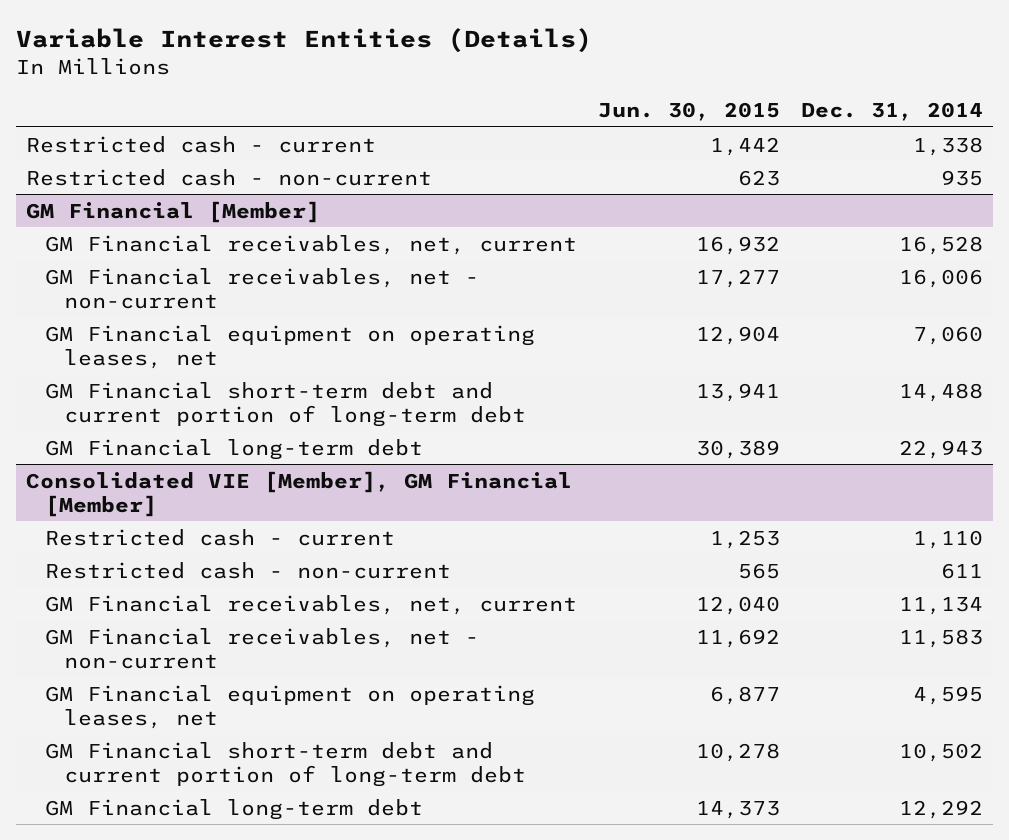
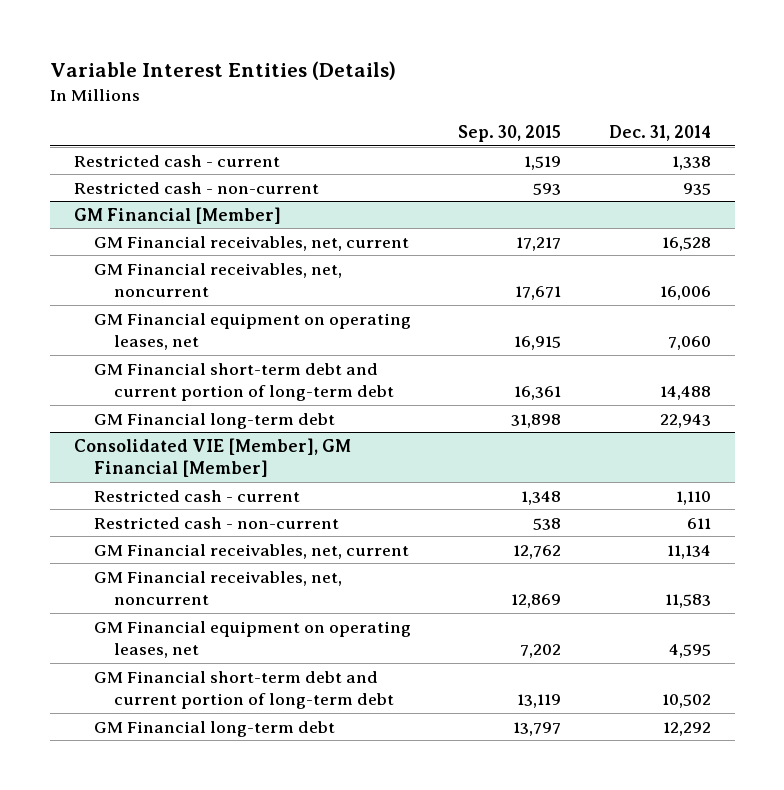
[598,101,781,121] Jun. 30, 2015 -> none
none -> [458,125,562,143] Sep. 30, 2015
[45,267,480,309] GM Financial receivables, net - non-current -> [93,262,342,298] GM Financial receivables, net, noncurrent
[45,627,480,669] GM Financial receivables, net - non-current -> [93,570,342,606] GM Financial receivables, net, noncurrent

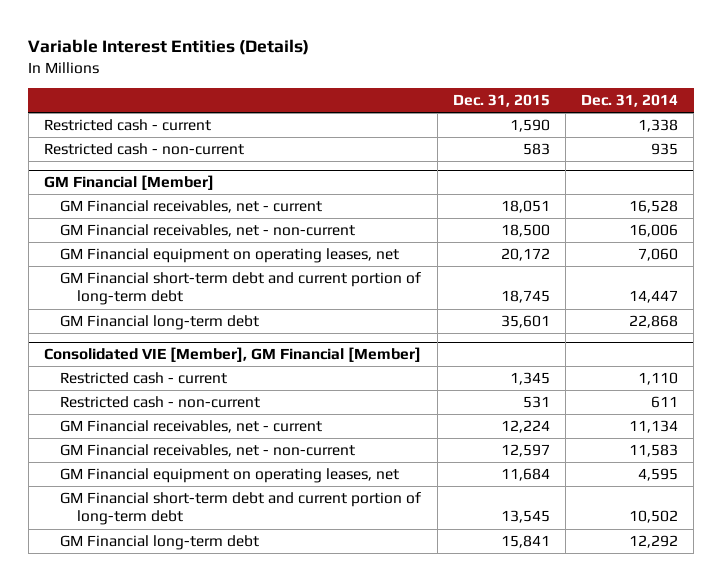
[458,125,562,143] Sep. 30, 2015 -> none
none -> [452,94,550,108] Dec. 31, 2015
[93,235,409,251] GM Financial receivables, net, current -> [60,200,323,214] GM Financial receivables, net - current
[93,262,342,298] GM Financial receivables, net, noncurrent -> [60,224,356,238] GM Financial receivables, net - non-current
[659,386,711,401] 14,488 -> [629,290,679,304] 14,447
[659,413,711,428] 22,943 -> [629,315,679,329] 22,868
[93,543,409,559] GM Financial receivables, net, current -> [60,420,323,434] GM Financial receivables, net - current
[93,570,342,606] GM Financial receivables, net, noncurrent -> [60,444,356,458] GM Financial receivables, net - non-current

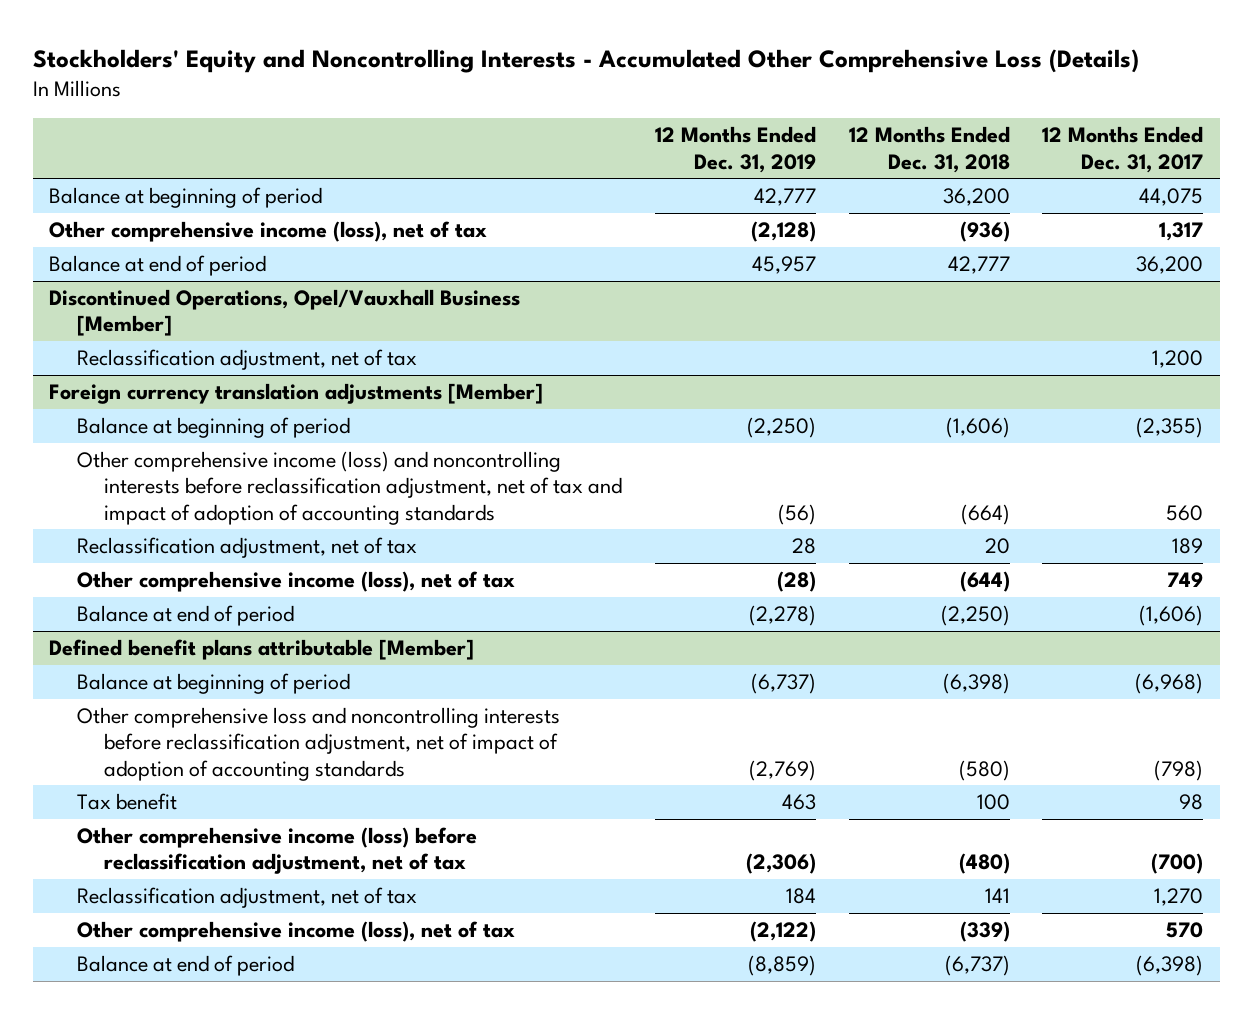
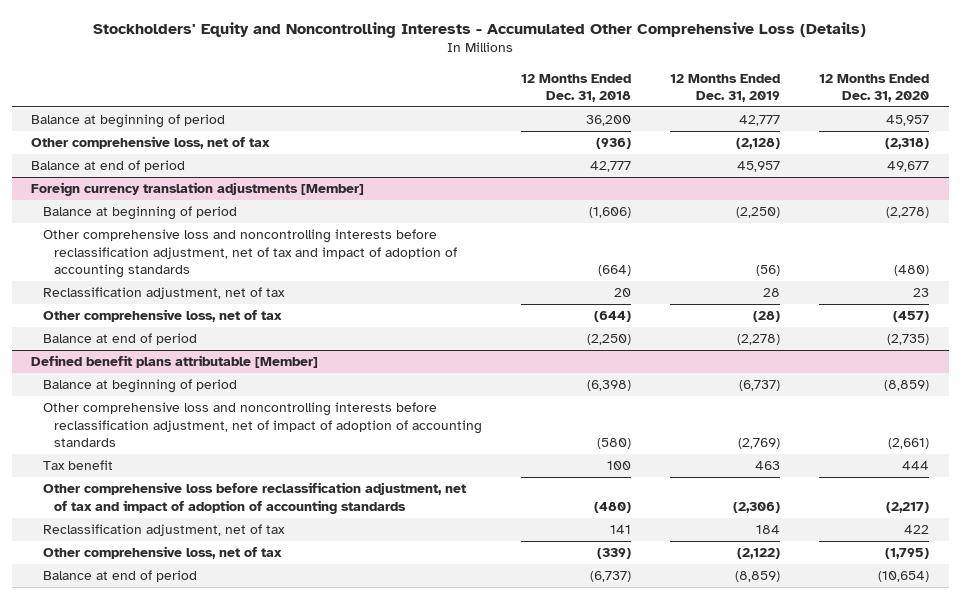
[1042,126,1204,173] 12 Months Ended Dec. 31, 2017 -> none
none -> [819,73,930,103] 12 Months Ended Dec. 31, 2020
[49,221,488,243] Other comprehensive income (loss), net of tax -> [31,136,271,150] Other comprehensive loss, net of tax
[49,289,521,337] Discontinued Operations, Opel/Vauxhall Business [Member] -> none
[76,349,417,371] Reclassification adjustment, net of tax -> none
[76,451,623,525] Other comprehensive income (loss) and noncontrolling interests before reclassification adjustment, net of tax and impact of adoption of accounting standards -> [42,229,458,279] Other comprehensive loss and noncontrolling interests before reclassification adjustment, net of tax and impact of adoption of accounting standards
[76,571,515,593] Other comprehensive income (loss), net of tax -> [42,309,282,323] Other comprehensive loss, net of tax
[76,827,477,875] Other comprehensive income (loss) before reclassification adjustment, net of tax -> [42,482,466,514] Other comprehensive loss before reclassification adjustment, net of tax and impact of adoption of accounting standards
[76,921,515,943] Other comprehensive income (loss), net of tax -> [42,546,282,560] Other comprehensive loss, net of tax

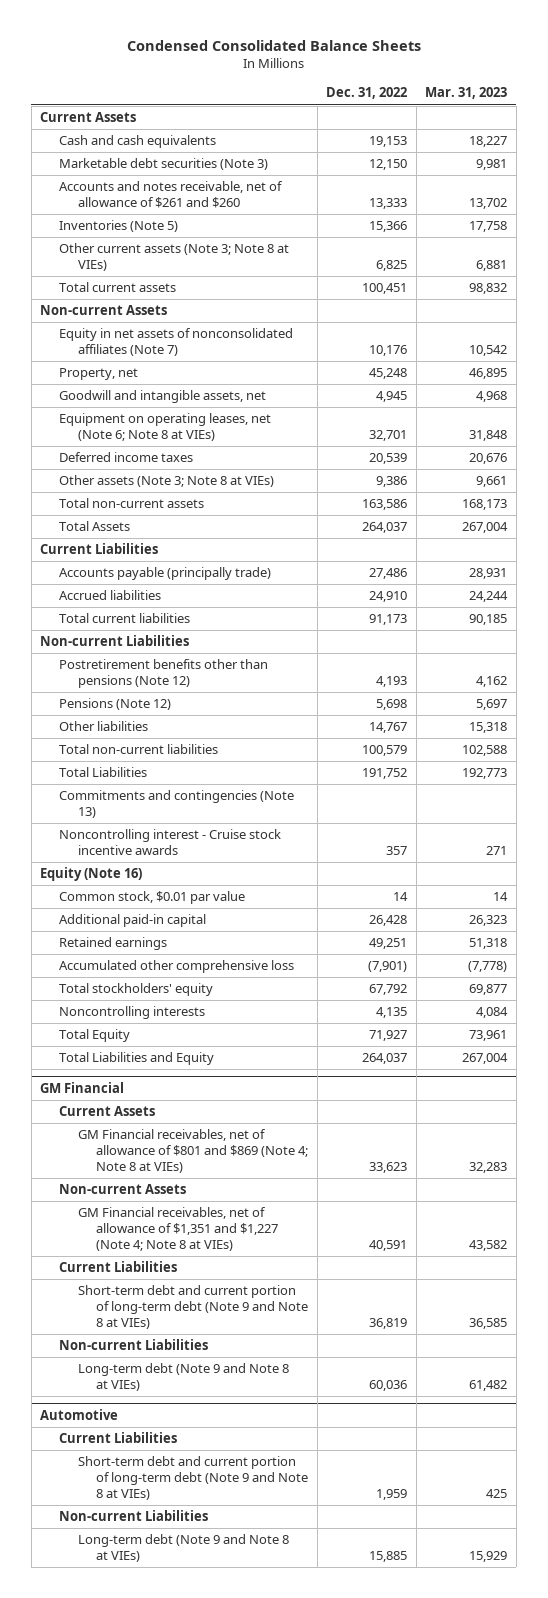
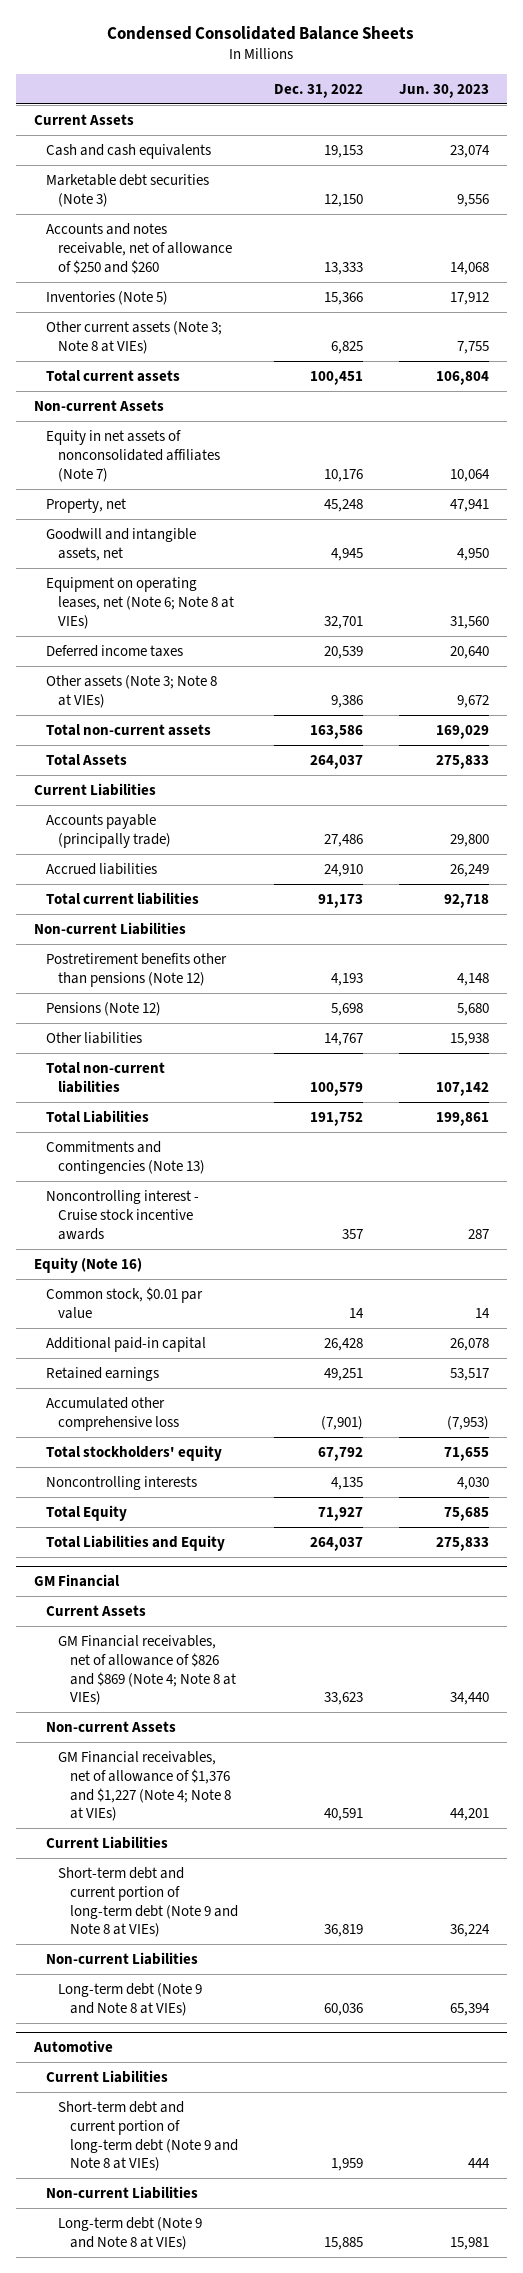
[425,87,508,100] Mar. 31, 2023 -> none
none -> [398,83,489,98] Jun. 30, 2023
[58,181,283,208] Accounts and notes receivable, net of allowance of $261 and $260 -> [45,222,232,274] Accounts and notes receivable, net of allowance of $250 and $260
[77,1129,309,1173] GM Financial receivables, net of allowance of $801 and $869 (Note 4; Note 8 at VIEs) -> [57,1634,237,1706] GM Financial receivables, net of allowance of $826 and $869 (Note 4; Note 8 at VIEs)
[77,1207,279,1251] GM Financial receivables, net of allowance of $1,351 and $1,227 (Note 4; Note 8 at VIEs) -> [57,1750,232,1822] GM Financial receivables, net of allowance of $1,376 and $1,227 (Note 4; Note 8 at VIEs)

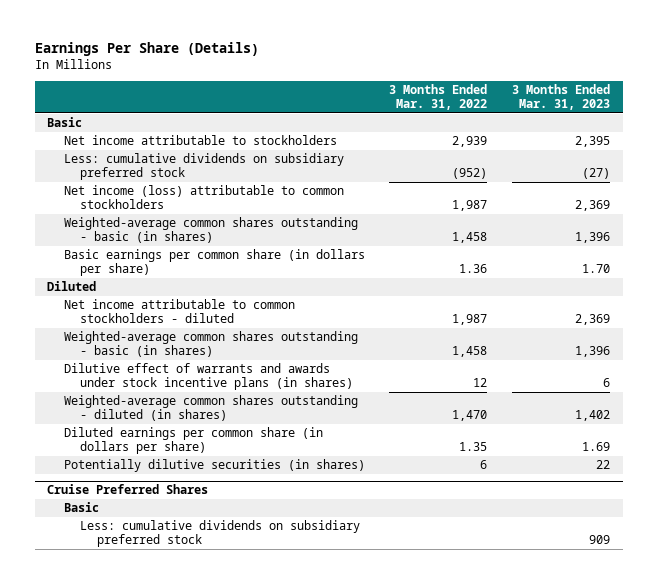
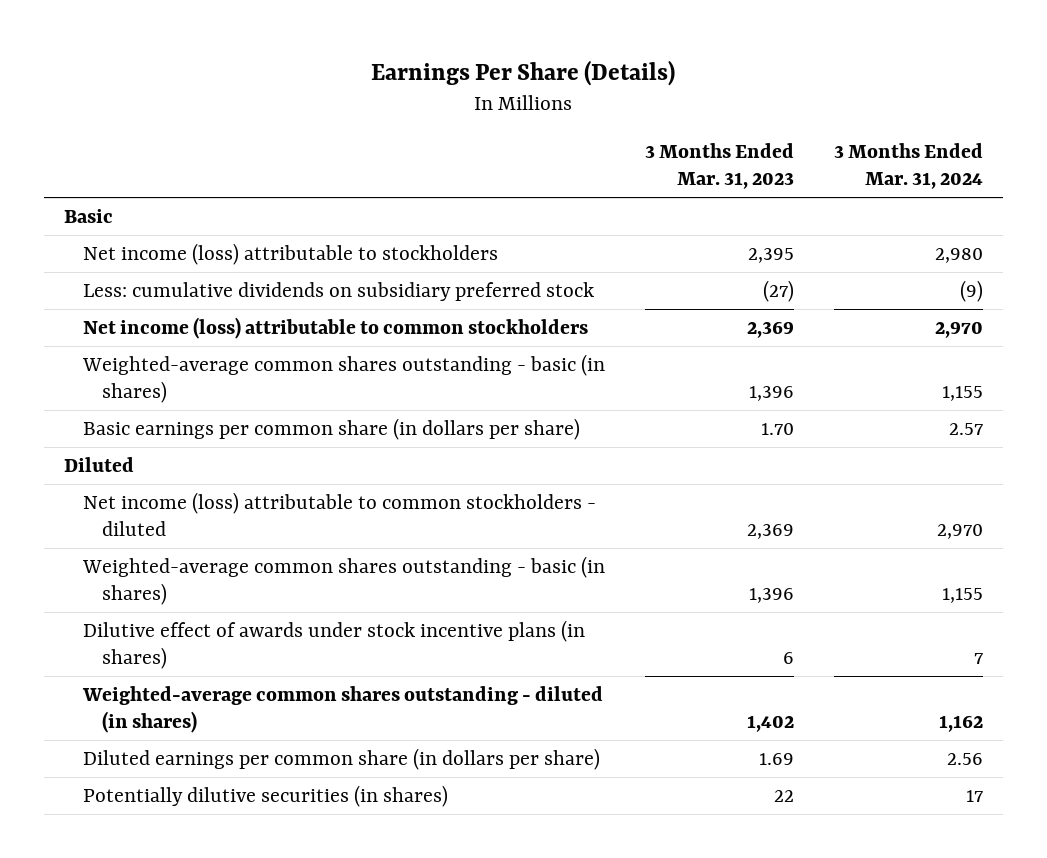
[389,84,488,111] 3 Months Ended Mar. 31, 2022 -> none
none -> [833,143,983,190] 3 Months Ended Mar. 31, 2024
[63,135,337,146] Net income attributable to stockholders -> [83,242,499,265] Net income (loss) attributable to stockholders
[63,299,295,324] Net income attributable to common stockholders - diluted -> [83,491,597,536] Net income (loss) attributable to common stockholders - diluted
[63,363,354,391] Dilutive effect of warrants and awards under stock incentive plans (in shares) -> [83,619,586,669] Dilutive effect of awards under stock incentive plans (in shares)
[47,484,209,495] Cruise Preferred Shares -> none
[63,502,99,513] Basic -> none
[80,520,361,548] Less: cumulative dividends on subsidiary preferred stock -> none

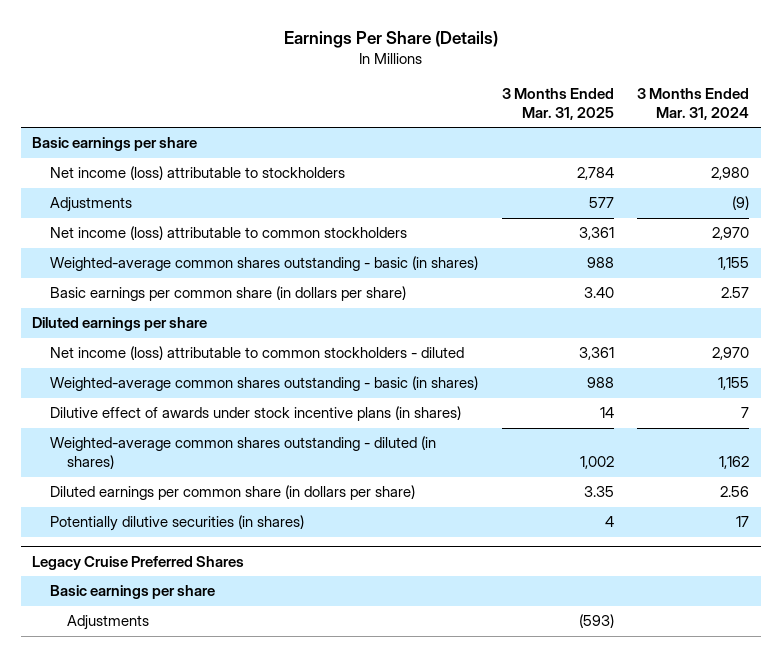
[644,143,794,190] 3 Months Ended Mar. 31, 2023 -> none
none -> [501,87,614,120] 3 Months Ended Mar. 31, 2025
[64,208,114,223] Basic -> [32,137,198,152] Basic earnings per share
[83,281,595,301] Less: cumulative dividends on subsidiary preferred stock -> [49,197,132,213] Adjustments
[64,456,135,472] Diluted -> [32,317,208,332] Diluted earnings per share
none -> [32,555,245,570] Legacy Cruise Preferred Shares
none -> [49,585,215,600] Basic earnings per share
none -> [67,615,150,631] Adjustments

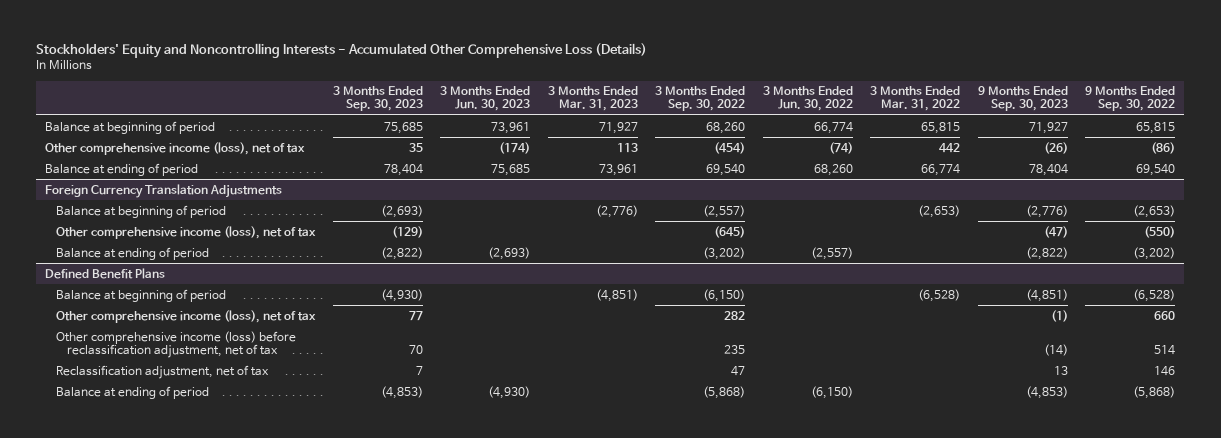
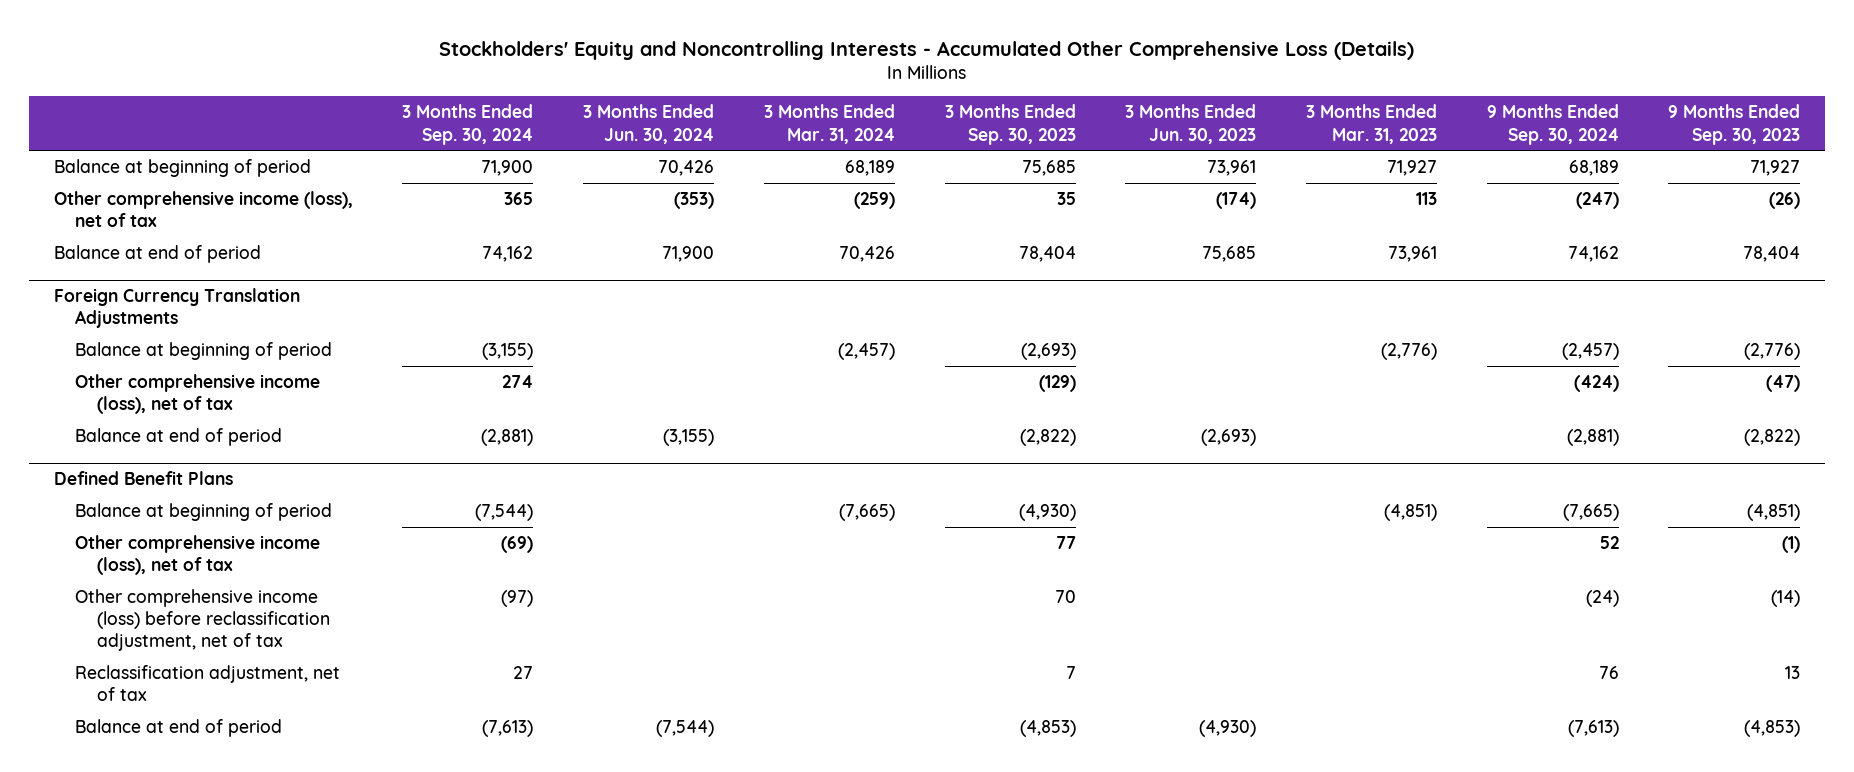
[655,86,746,112] 3 Months Ended Sep. 30, 2022 -> none
[762,86,853,112] 3 Months Ended Jun. 30, 2022 -> none
[870,86,961,112] 3 Months Ended Mar. 31, 2022 -> none
[1085,86,1176,112] 9 Months Ended Sep. 30, 2022 -> none
none -> [402,104,534,145] 3 Months Ended Sep. 30, 2024
none -> [583,104,715,144] 3 Months Ended Jun. 30, 2024
none -> [763,104,895,144] 3 Months Ended Mar. 31, 2024
none -> [1486,104,1619,145] 9 Months Ended Sep. 30, 2024
[45,162,199,176] Balance at ending of period -> [53,245,261,264] Balance at end of period
[56,246,210,260] Balance at ending of period -> [75,428,283,447] Balance at end of period
[56,385,210,399] Balance at ending of period -> [75,719,283,738] Balance at end of period

